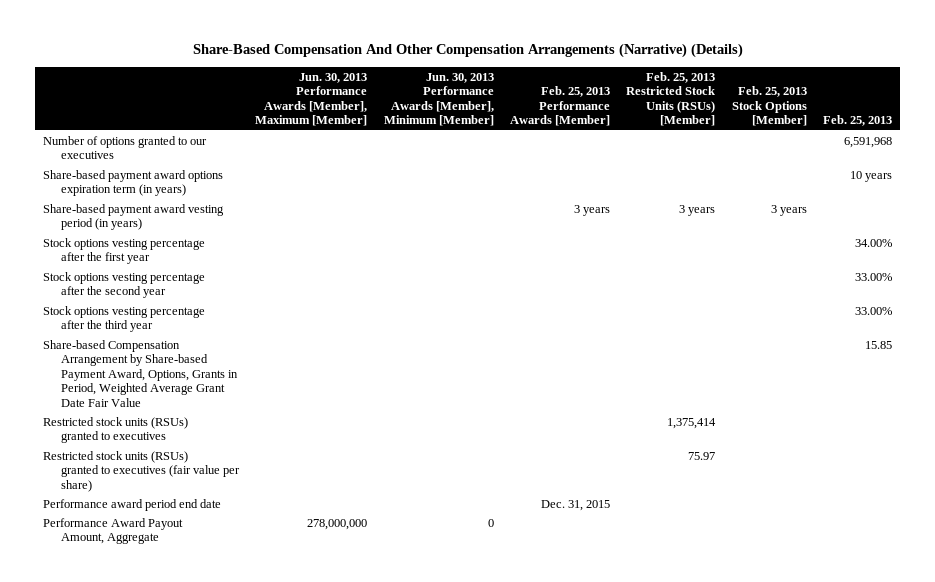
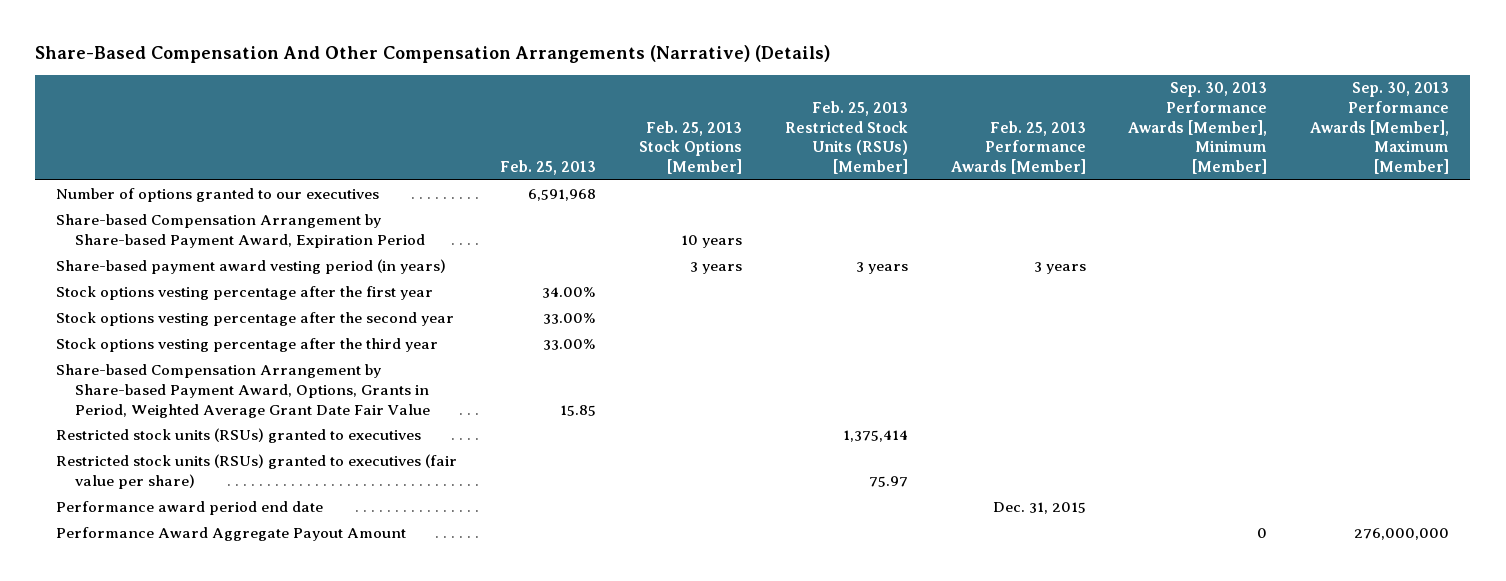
[255,72,368,127] Jun. 30, 2013 Performance Awards [Member], Maximum [Member] -> none
[383,72,494,127] Jun. 30, 2013 Performance Awards [Member], Minimum [Member] -> none
none -> [1128,82,1268,174] Sep. 30, 2013 Performance Awards [Member], Minimum [Member]
none -> [1310,82,1450,174] Sep. 30, 2013 Performance Awards [Member], Maximum [Member]
[42,169,223,197] Share-based payment award options expiration term (in years) -> none
none -> [56,214,426,249] Share-based Compensation Arrangement by Share-based Payment Award, Expiration Period
[42,517,183,545] Performance Award Payout Amount, Aggregate -> [56,527,407,542] Performance Award Aggregate Payout Amount

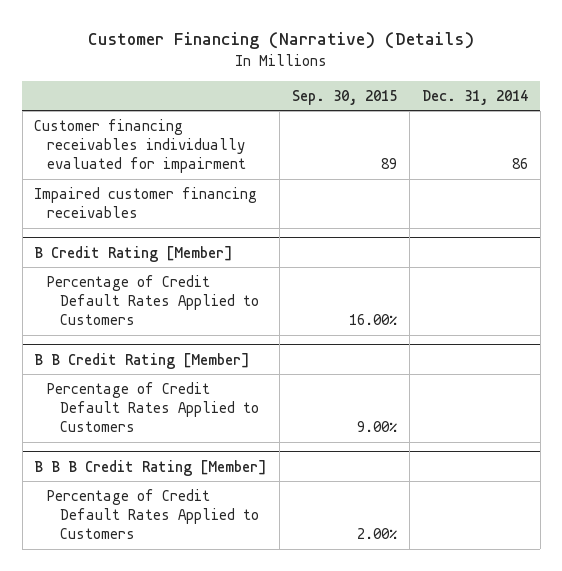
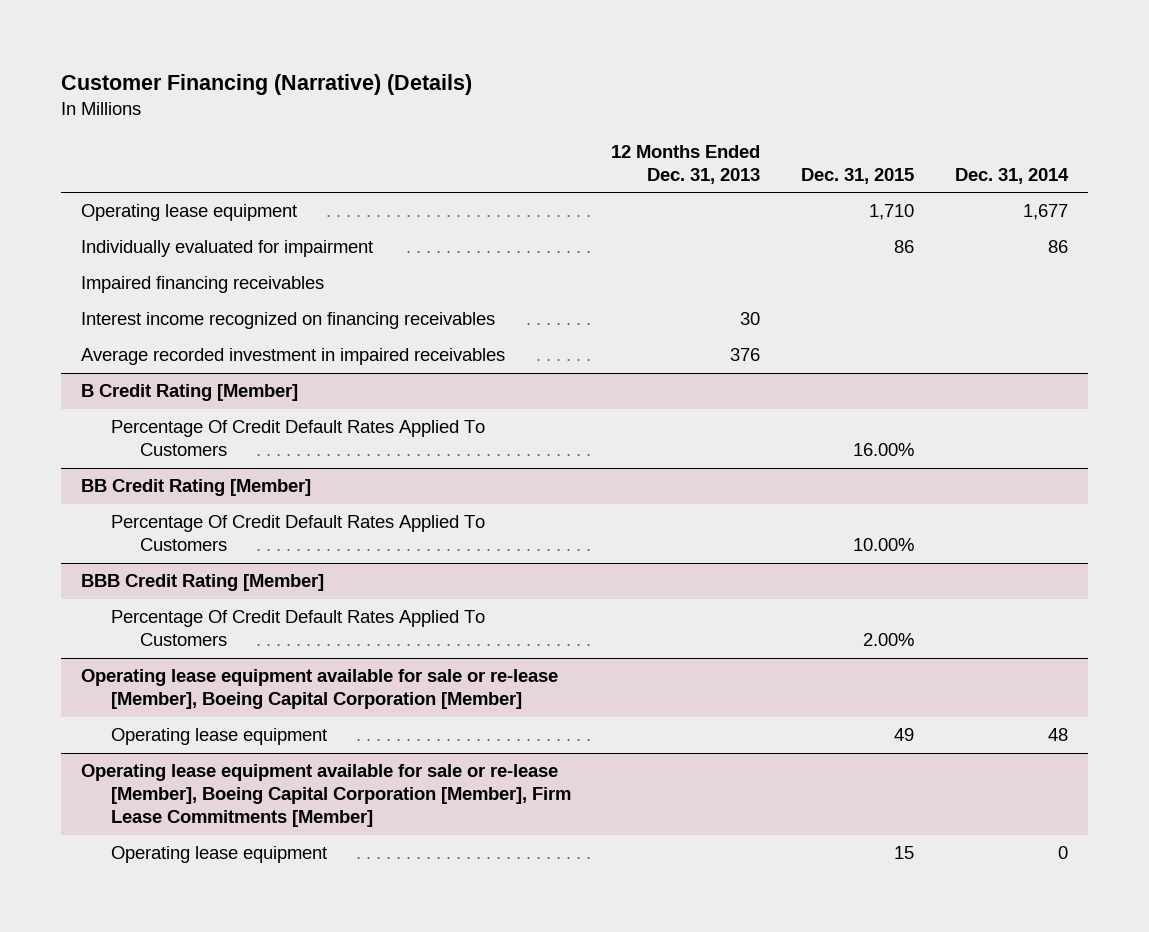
[292,89,398,105] Sep. 30, 2015 -> none
none -> [611,145,761,184] 12 Months Ended Dec. 31, 2013
none -> [801,167,915,184] Dec. 31, 2015
none -> [81,204,298,222] Operating lease equipment
[34,118,247,174] Customer financing receivables individually evaluated for impairment -> [81,240,374,258] Individually evaluated for impairment
[34,186,258,219] Impaired customer financing receivables -> [81,276,325,294] Impaired financing receivables
none -> [81,312,496,330] Interest income recognized on financing receivables
none -> [81,348,506,366] Average recorded investment in impaired receivables
[47,274,260,326] Percentage of Credit Default Rates Applied to Customers -> [110,420,485,457] Percentage Of Credit Default Rates Applied To Customers
[34,352,251,369] B B Credit Rating [Member] -> [81,479,312,497] BB Credit Rating [Member]
[47,381,260,433] Percentage of Credit Default Rates Applied to Customers -> [110,515,485,552] Percentage Of Credit Default Rates Applied To Customers
[34,459,268,476] B B B Credit Rating [Member] -> [81,574,325,592] BBB Credit Rating [Member]
[47,488,260,540] Percentage of Credit Default Rates Applied to Customers -> [110,610,485,647] Percentage Of Credit Default Rates Applied To Customers
none -> [81,669,559,710] Operating lease equipment available for sale or re-lease [Member], Boeing Capital Corporation [Member]
none -> [110,728,327,746] Operating lease equipment
none -> [81,764,571,828] Operating lease equipment available for sale or re-lease [Member], Boeing Capital Corporation [Member], Firm Lease Commitments [Member]
none -> [110,846,327,864] Operating lease equipment

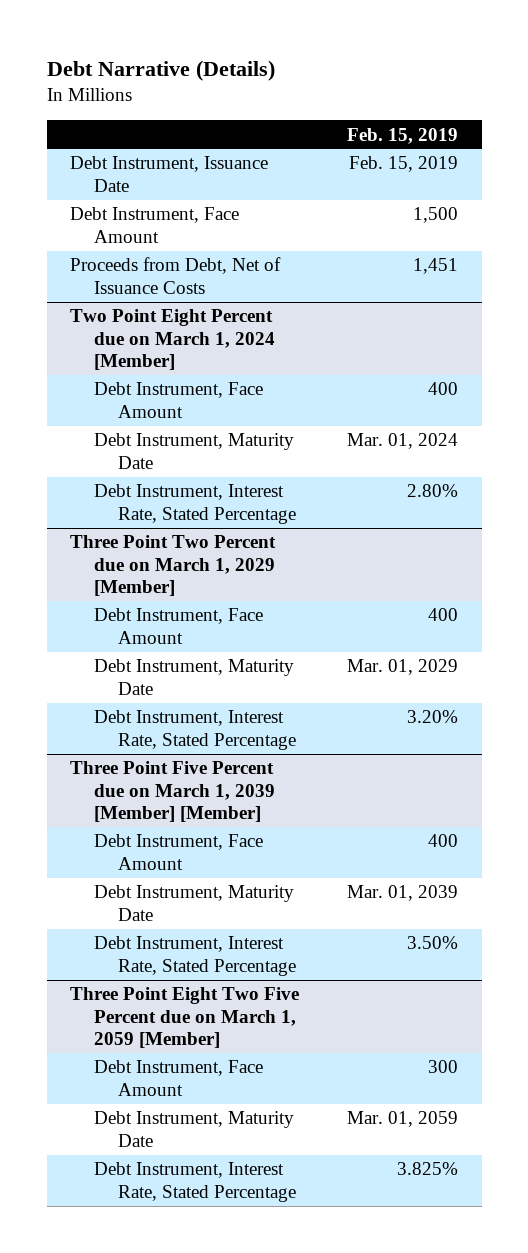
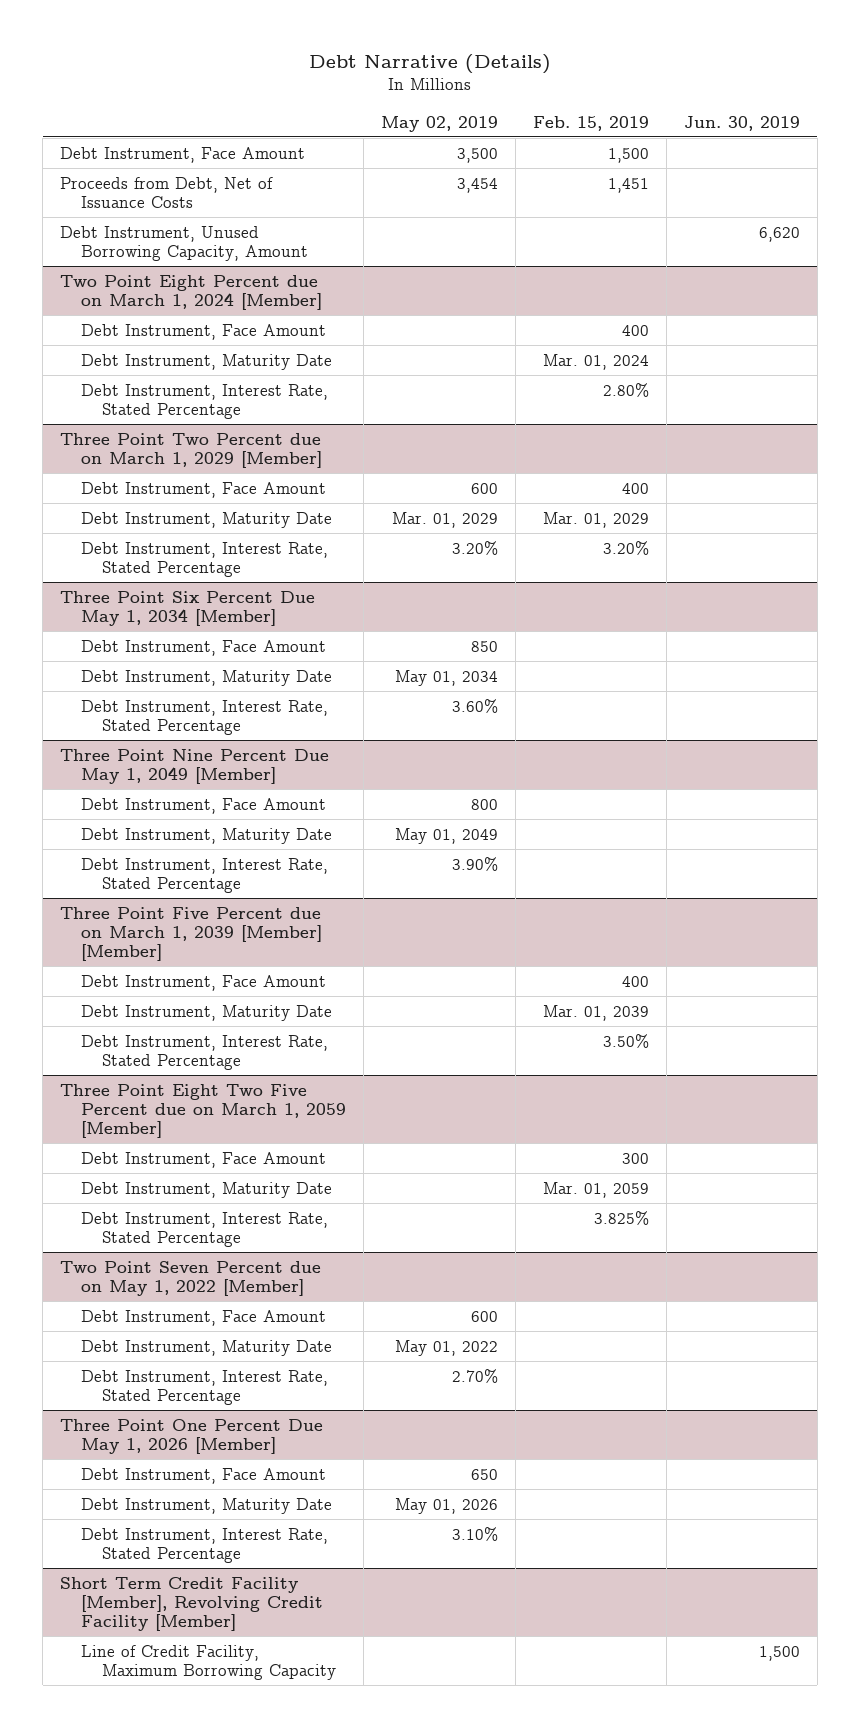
none -> [380,115,498,132] May 02, 2019
none -> [683,115,800,131] Jun. 30, 2019
[70,156,269,192] Debt Instrument, Issuance Date -> none
none -> [60,225,309,261] Debt Instrument, Unused Borrowing Capacity, Amount
none -> [60,590,316,626] Three Point Six Percent Due May 1, 2034 [Member]
none -> [81,639,327,656] Debt Instrument, Face Amount
none -> [81,669,333,686] Debt Instrument, Maturity Date
none -> [81,699,329,735] Debt Instrument, Interest Rate, Stated Percentage
none -> [60,748,330,784] Three Point Nine Percent Due May 1, 2049 [Member]
none -> [81,797,327,814] Debt Instrument, Face Amount
none -> [81,827,333,844] Debt Instrument, Maturity Date
none -> [81,857,329,893] Debt Instrument, Interest Rate, Stated Percentage
none -> [60,1260,322,1296] Two Point Seven Percent due on May 1, 2022 [Member]
none -> [81,1309,327,1326] Debt Instrument, Face Amount
none -> [81,1339,333,1356] Debt Instrument, Maturity Date
none -> [81,1369,329,1405] Debt Instrument, Interest Rate, Stated Percentage
none -> [60,1418,324,1454] Three Point One Percent Due May 1, 2026 [Member]
none -> [81,1467,327,1484] Debt Instrument, Face Amount
none -> [81,1497,333,1514] Debt Instrument, Maturity Date
none -> [81,1527,329,1563] Debt Instrument, Interest Rate, Stated Percentage
none -> [60,1576,324,1631] Short Term Credit Facility [Member], Revolving Credit Facility [Member]
none -> [81,1644,337,1680] Line of Credit Facility, Maximum Borrowing Capacity

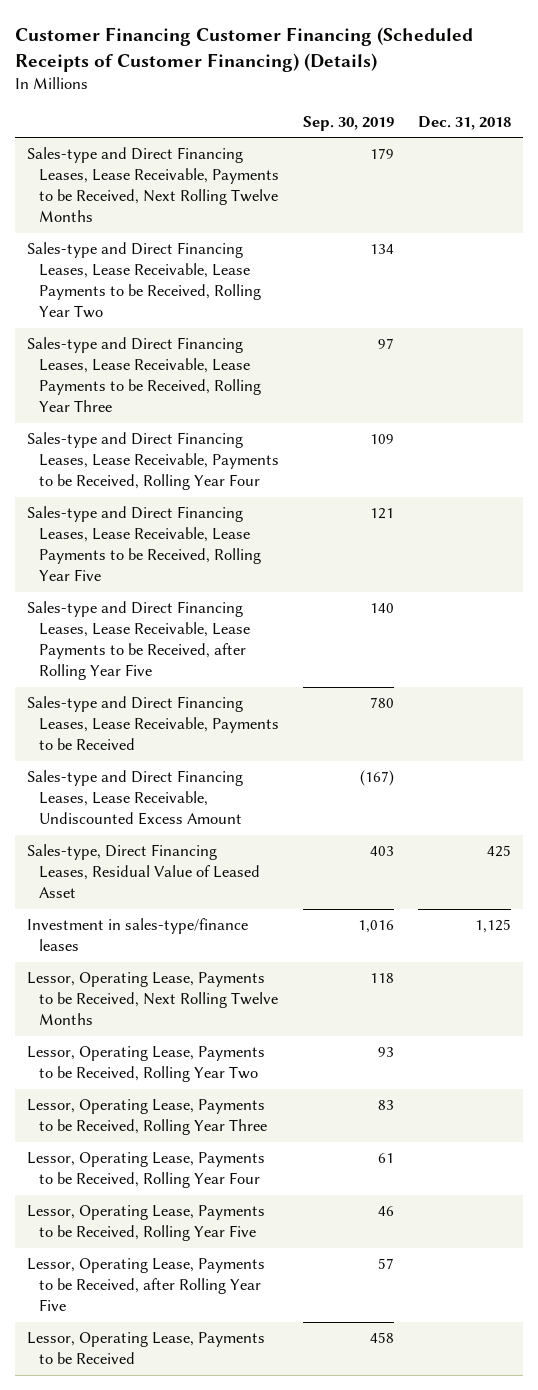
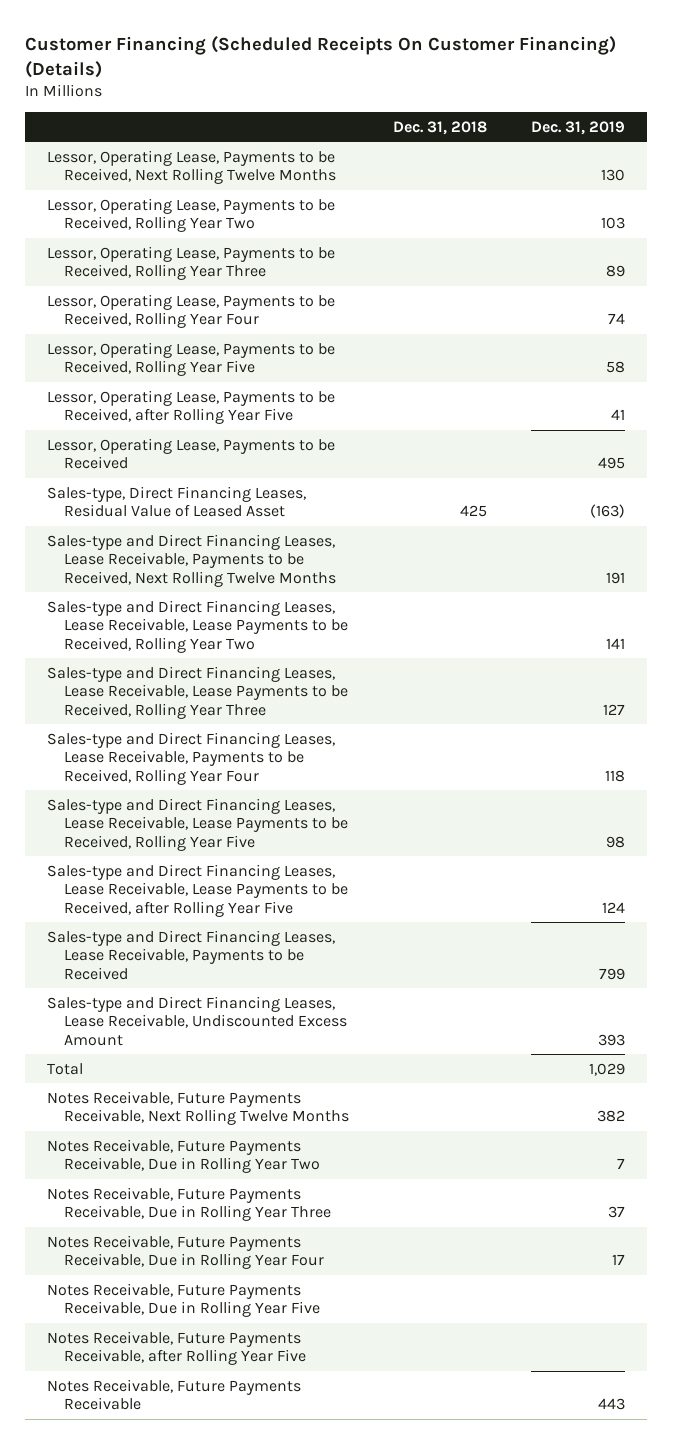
[15,26,474,72] Customer Financing Customer Financing (Scheduled Receipts of Customer Financing) (Details) -> [25,36,617,78] Customer Financing (Scheduled Receipts On Customer Financing) (Details)
[303,115,395,131] Sep. 30, 2019 -> none
none -> [531,120,626,135] Dec. 31, 2019
[27,972,279,1026] Lessor, Operating Lease, Payments to be Received, Next Rolling Twelve Months -> [47,149,336,185] Lessor, Operating Lease, Payments to be Received, Next Rolling Twelve Months
[27,1046,266,1083] Lessor, Operating Lease, Payments to be Received, Rolling Year Two -> [47,197,336,233] Lessor, Operating Lease, Payments to be Received, Rolling Year Two
[27,1099,268,1136] Lessor, Operating Lease, Payments to be Received, Rolling Year Three -> [47,245,336,281] Lessor, Operating Lease, Payments to be Received, Rolling Year Three
[27,1152,266,1189] Lessor, Operating Lease, Payments to be Received, Rolling Year Four -> [47,293,336,329] Lessor, Operating Lease, Payments to be Received, Rolling Year Four
[27,1205,266,1242] Lessor, Operating Lease, Payments to be Received, Rolling Year Five -> [47,341,336,377] Lessor, Operating Lease, Payments to be Received, Rolling Year Five
[27,1258,266,1312] Lessor, Operating Lease, Payments to be Received, after Rolling Year Five -> [47,389,336,425] Lessor, Operating Lease, Payments to be Received, after Rolling Year Five
[27,1332,266,1365] Lessor, Operating Lease, Payments to be Received -> [47,437,336,470] Lessor, Operating Lease, Payments to be Received
[27,844,261,899] Sales-type, Direct Financing Leases, Residual Value of Leased Asset -> [47,485,307,518] Sales-type, Direct Financing Leases, Residual Value of Leased Asset
[27,918,249,952] Investment in sales-type/finance leases -> none
none -> [47,1062,84,1075] Total
none -> [47,1090,349,1126] Notes Receivable, Future Payments Receivable, Next Rolling Twelve Months
none -> [47,1138,320,1174] Notes Receivable, Future Payments Receivable, Due in Rolling Year Two
none -> [47,1186,331,1222] Notes Receivable, Future Payments Receivable, Due in Rolling Year Three
none -> [47,1234,324,1270] Notes Receivable, Future Payments Receivable, Due in Rolling Year Four
none -> [47,1282,320,1318] Notes Receivable, Future Payments Receivable, Due in Rolling Year Five
none -> [47,1330,306,1366] Notes Receivable, Future Payments Receivable, after Rolling Year Five
none -> [47,1378,302,1411] Notes Receivable, Future Payments Receivable

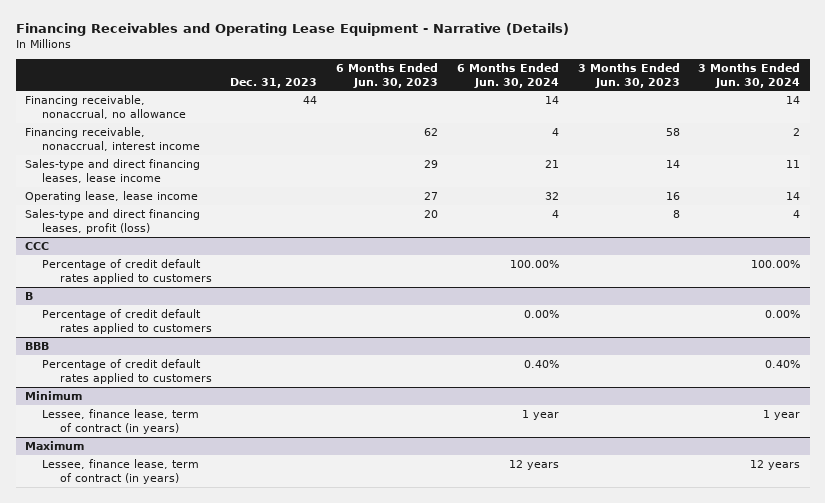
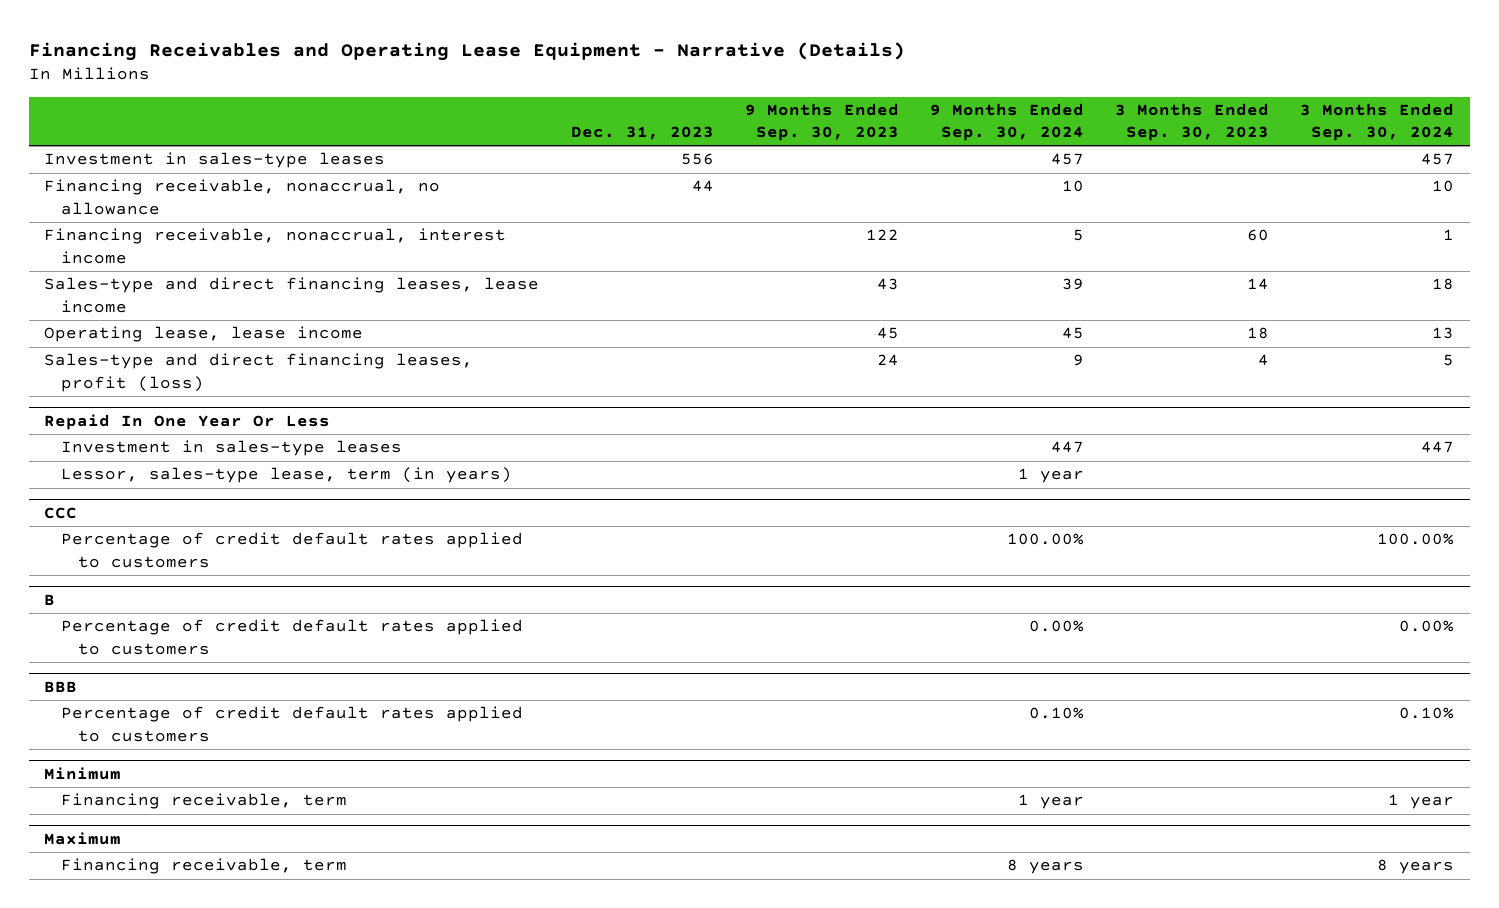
[336,62,439,88] 6 Months Ended Jun. 30, 2023 -> none
[456,62,559,88] 6 Months Ended Jun. 30, 2024 -> none
[577,62,680,88] 3 Months Ended Jun. 30, 2023 -> none
[698,62,801,88] 3 Months Ended Jun. 30, 2024 -> none
none -> [744,102,899,142] 9 Months Ended Sep. 30, 2023
none -> [929,102,1084,142] 9 Months Ended Sep. 30, 2024
none -> [1114,102,1269,142] 3 Months Ended Sep. 30, 2023
none -> [1300,102,1455,142] 3 Months Ended Sep. 30, 2024
none -> [44,152,386,169] Investment in sales-type leases
none -> [44,413,331,430] Repaid In One Year Or Less
none -> [61,440,403,457] Investment in sales-type leases
none -> [61,467,513,484] Lessor, sales-type lease, term (in years)
[42,409,200,434] Lessee, finance lease, term of contract (in years) -> none
none -> [61,793,348,810] Financing receivable, term
[42,459,200,484] Lessee, finance lease, term of contract (in years) -> none
none -> [61,858,348,875] Financing receivable, term

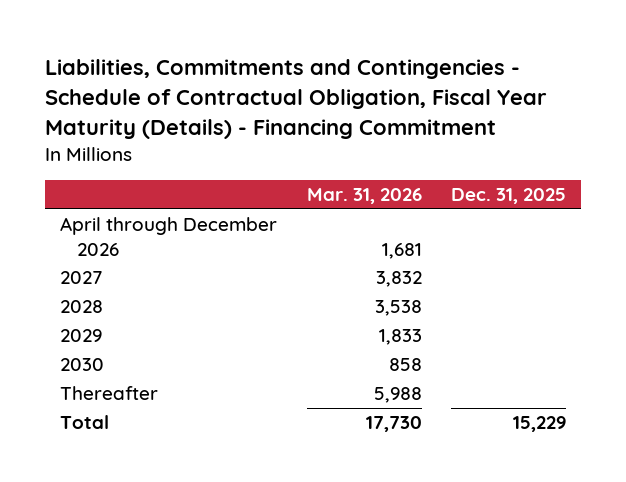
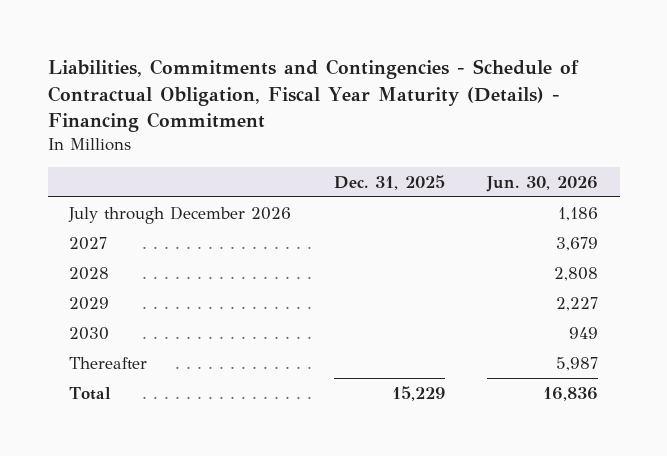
[306,188,422,205] Mar. 31, 2026 -> none
none -> [486,175,599,192] Jun. 30, 2026
[60,217,278,256] April through December 2026 -> [68,205,292,224] July through December 2026

